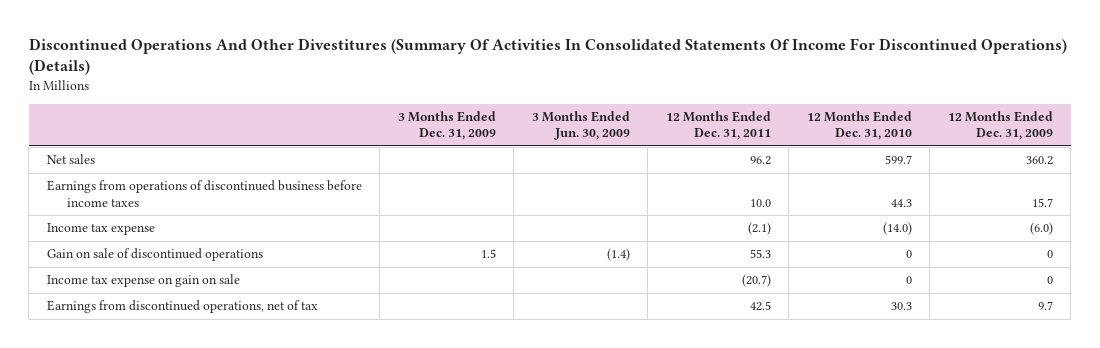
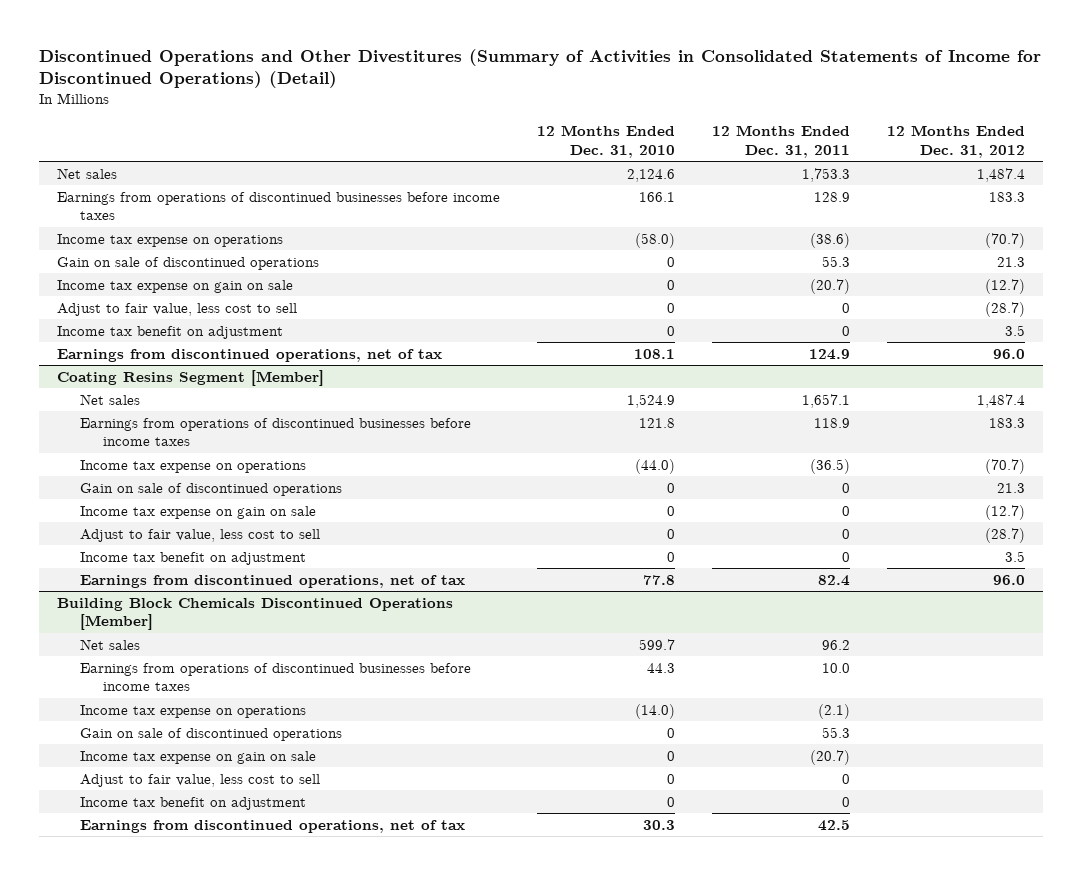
[28,37,1067,76] Discontinued Operations And Other Divestitures (Summary Of Activities In Consolidated Statements Of Income For Discontinued Operations) (Details) -> [38,48,1041,89] Discontinued Operations and Other Divestitures (Summary of Activities in Consolidated Statements of Income for Discontinued Operations) (Detail)
[397,110,496,141] 3 Months Ended Dec. 31, 2009 -> none
[531,110,630,141] 3 Months Ended Jun. 30, 2009 -> none
[947,110,1053,141] 12 Months Ended Dec. 31, 2009 -> none
none -> [886,124,1025,158] 12 Months Ended Dec. 31, 2012
none -> [56,167,117,179] Net sales
none -> [56,191,500,221] Earnings from operations of discontinued businesses before income taxes
none -> [56,233,283,247] Income tax expense on operations
none -> [56,256,319,270] Gain on sale of discontinued operations
none -> [56,279,293,293] Income tax expense on gain on sale
none -> [56,302,297,316] Adjust to fair value, less cost to sell
none -> [56,325,283,339] Income tax benefit on adjustment
none -> [56,348,442,362] Earnings from discontinued operations, net of tax
none -> [56,369,324,386] Coating Resins Segment [Member]
none -> [79,393,140,405] Net sales
none -> [79,417,471,447] Earnings from operations of discontinued businesses before income taxes
none -> [79,459,306,473] Income tax expense on operations
none -> [79,482,342,496] Gain on sale of discontinued operations
none -> [79,505,316,519] Income tax expense on gain on sale
none -> [79,528,320,542] Adjust to fair value, less cost to sell
none -> [79,551,306,565] Income tax benefit on adjustment
none -> [79,574,465,588] Earnings from discontinued operations, net of tax
none -> [56,597,453,631] Building Block Chemicals Discontinued Operations [Member]
[46,180,362,207] Earnings from operations of discontinued business before income taxes -> [79,662,471,692] Earnings from operations of discontinued businesses before income taxes
[46,223,155,236] Income tax expense -> [79,704,306,718] Income tax expense on operations
none -> [79,773,320,787] Adjust to fair value, less cost to sell
none -> [79,796,306,810] Income tax benefit on adjustment

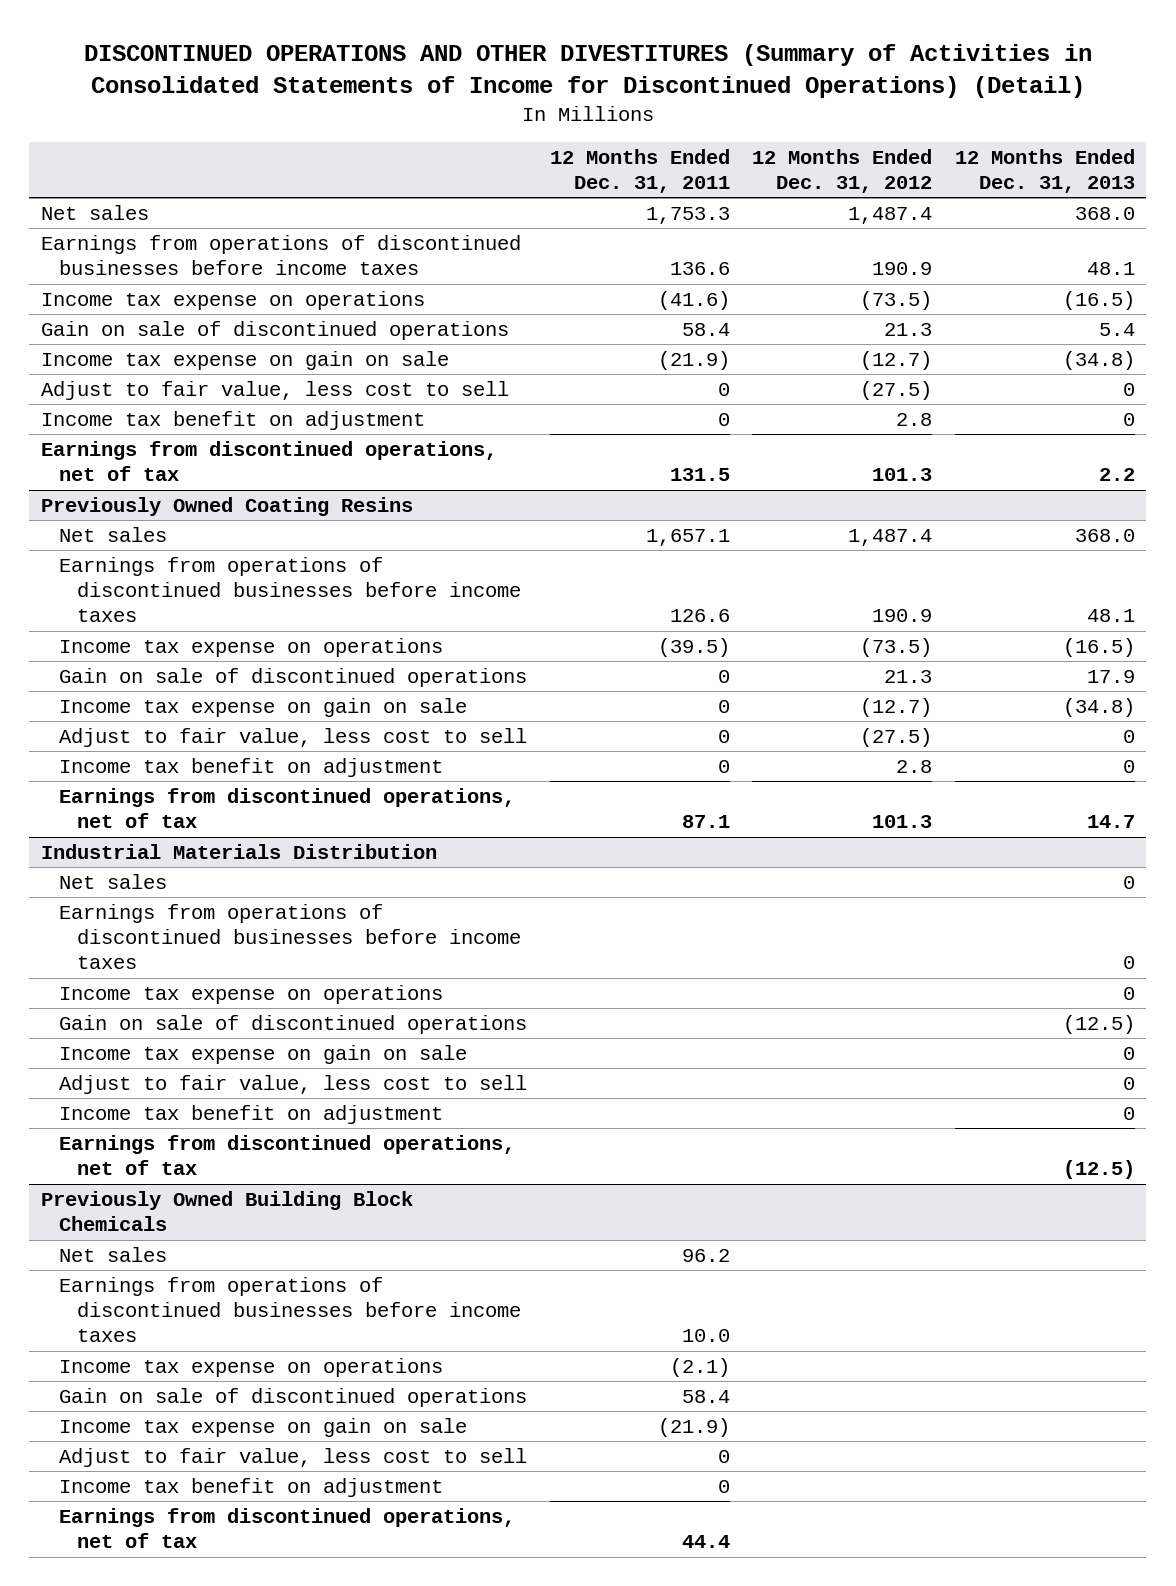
[38,48,1041,89] Discontinued Operations and Other Divestitures (Summary of Activities in Consolidated Statements of Income for Discontinued Operations) (Detail) -> [83,44,1092,99] DISCONTINUED OPERATIONS AND OTHER DIVESTITURES (Summary of Activities in Consolidated Statements of Income for Discontinued Operations) (Detail)
[536,124,675,158] 12 Months Ended Dec. 31, 2010 -> none
none -> [955,148,1136,194] 12 Months Ended Dec. 31, 2013
[56,369,324,386] Coating Resins Segment [Member] -> none
[813,191,850,202] 128.9 -> [669,262,730,276] 136.6
[988,191,1025,202] 183.3 -> [872,262,933,276] 190.9
[809,232,850,248] (38.6) -> [657,290,730,310] (41.6)
[984,232,1025,248] (70.7) -> [860,290,933,310] (73.5)
[821,255,850,267] 55.3 -> [681,322,730,336] 58.4
[809,278,850,294] (20.7) -> [657,350,730,370] (21.9)
[984,301,1025,317] (28.7) -> [860,380,933,400] (27.5)
[1004,324,1025,336] 3.5 -> [896,412,933,426] 2.8
[808,348,850,360] 124.9 -> [669,468,730,482] 131.5
[992,348,1025,359] 96.0 -> [872,468,933,482] 101.3
none -> [40,496,413,516] Previously Owned Coating Resins
[813,417,850,428] 118.9 -> [669,609,730,623] 126.6
[988,417,1025,428] 183.3 -> [872,609,933,623] 190.9
[809,458,850,474] (36.5) -> [657,637,730,657] (39.5)
[984,458,1025,474] (70.7) -> [860,637,933,657] (73.5)
[56,597,453,631] Building Block Chemicals Discontinued Operations [Member] -> none
[984,527,1025,543] (28.7) -> [860,727,933,747] (27.5)
[1004,550,1025,562] 3.5 -> [896,759,933,773] 2.8
[817,574,850,586] 82.4 -> [681,815,730,829] 87.1
[992,574,1025,585] 96.0 -> [872,815,933,829] 101.3
none -> [40,843,437,859] Industrial Materials Distribution
none -> [58,873,167,889] Net sales
none -> [58,903,522,970] Earnings from operations of discontinued businesses before income taxes
none -> [58,984,443,1004] Income tax expense on operations
none -> [58,1014,527,1034] Gain on sale of discontinued operations
none -> [58,1044,467,1064] Income tax expense on gain on sale
none -> [58,1074,527,1094] Adjust to fair value, less cost to sell
none -> [58,1104,443,1124] Income tax benefit on adjustment
none -> [58,1134,515,1176] Earnings from discontinued operations, net of tax
none -> [40,1190,413,1232] Previously Owned Building Block Chemicals
[821,726,850,738] 55.3 -> [681,1389,730,1403] 58.4
[809,749,850,765] (20.7) -> [657,1417,730,1437] (21.9)
[817,819,850,831] 42.5 -> [681,1535,730,1549] 44.4

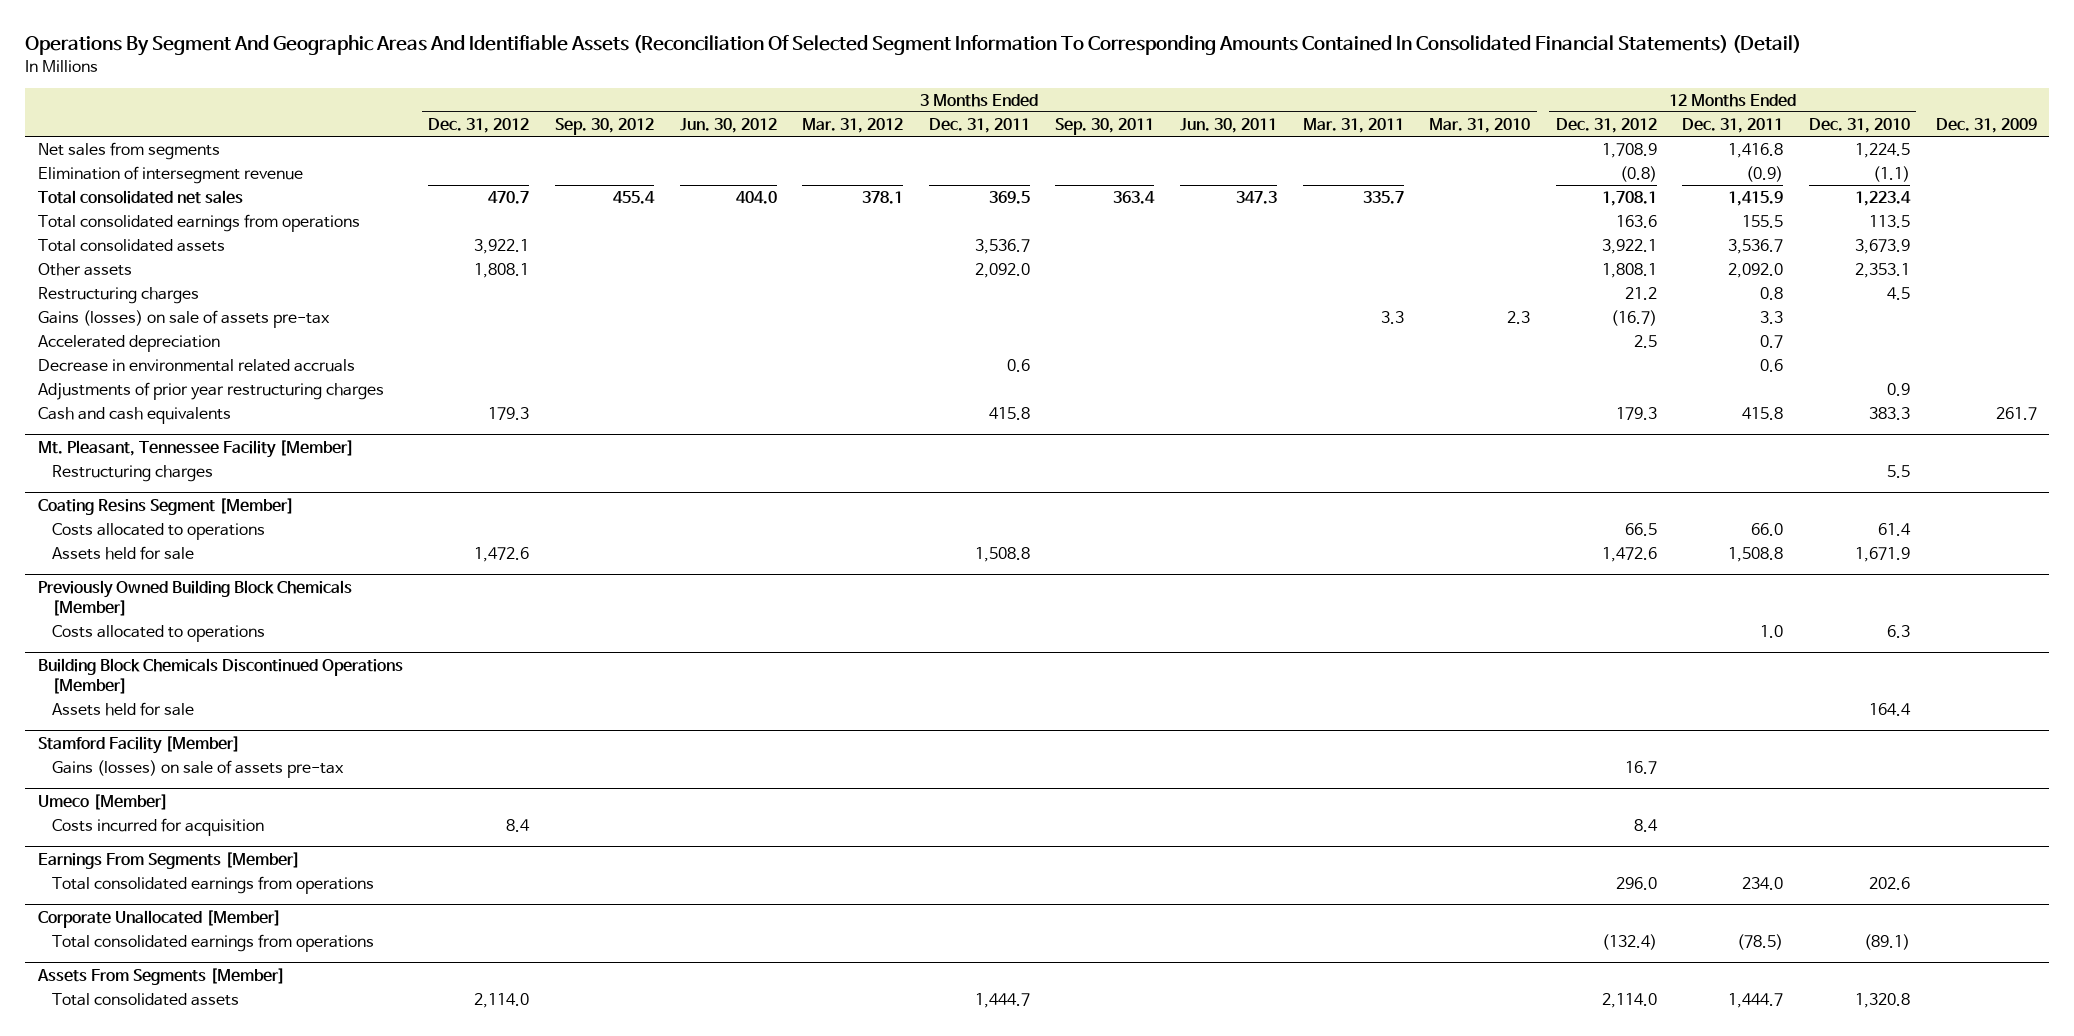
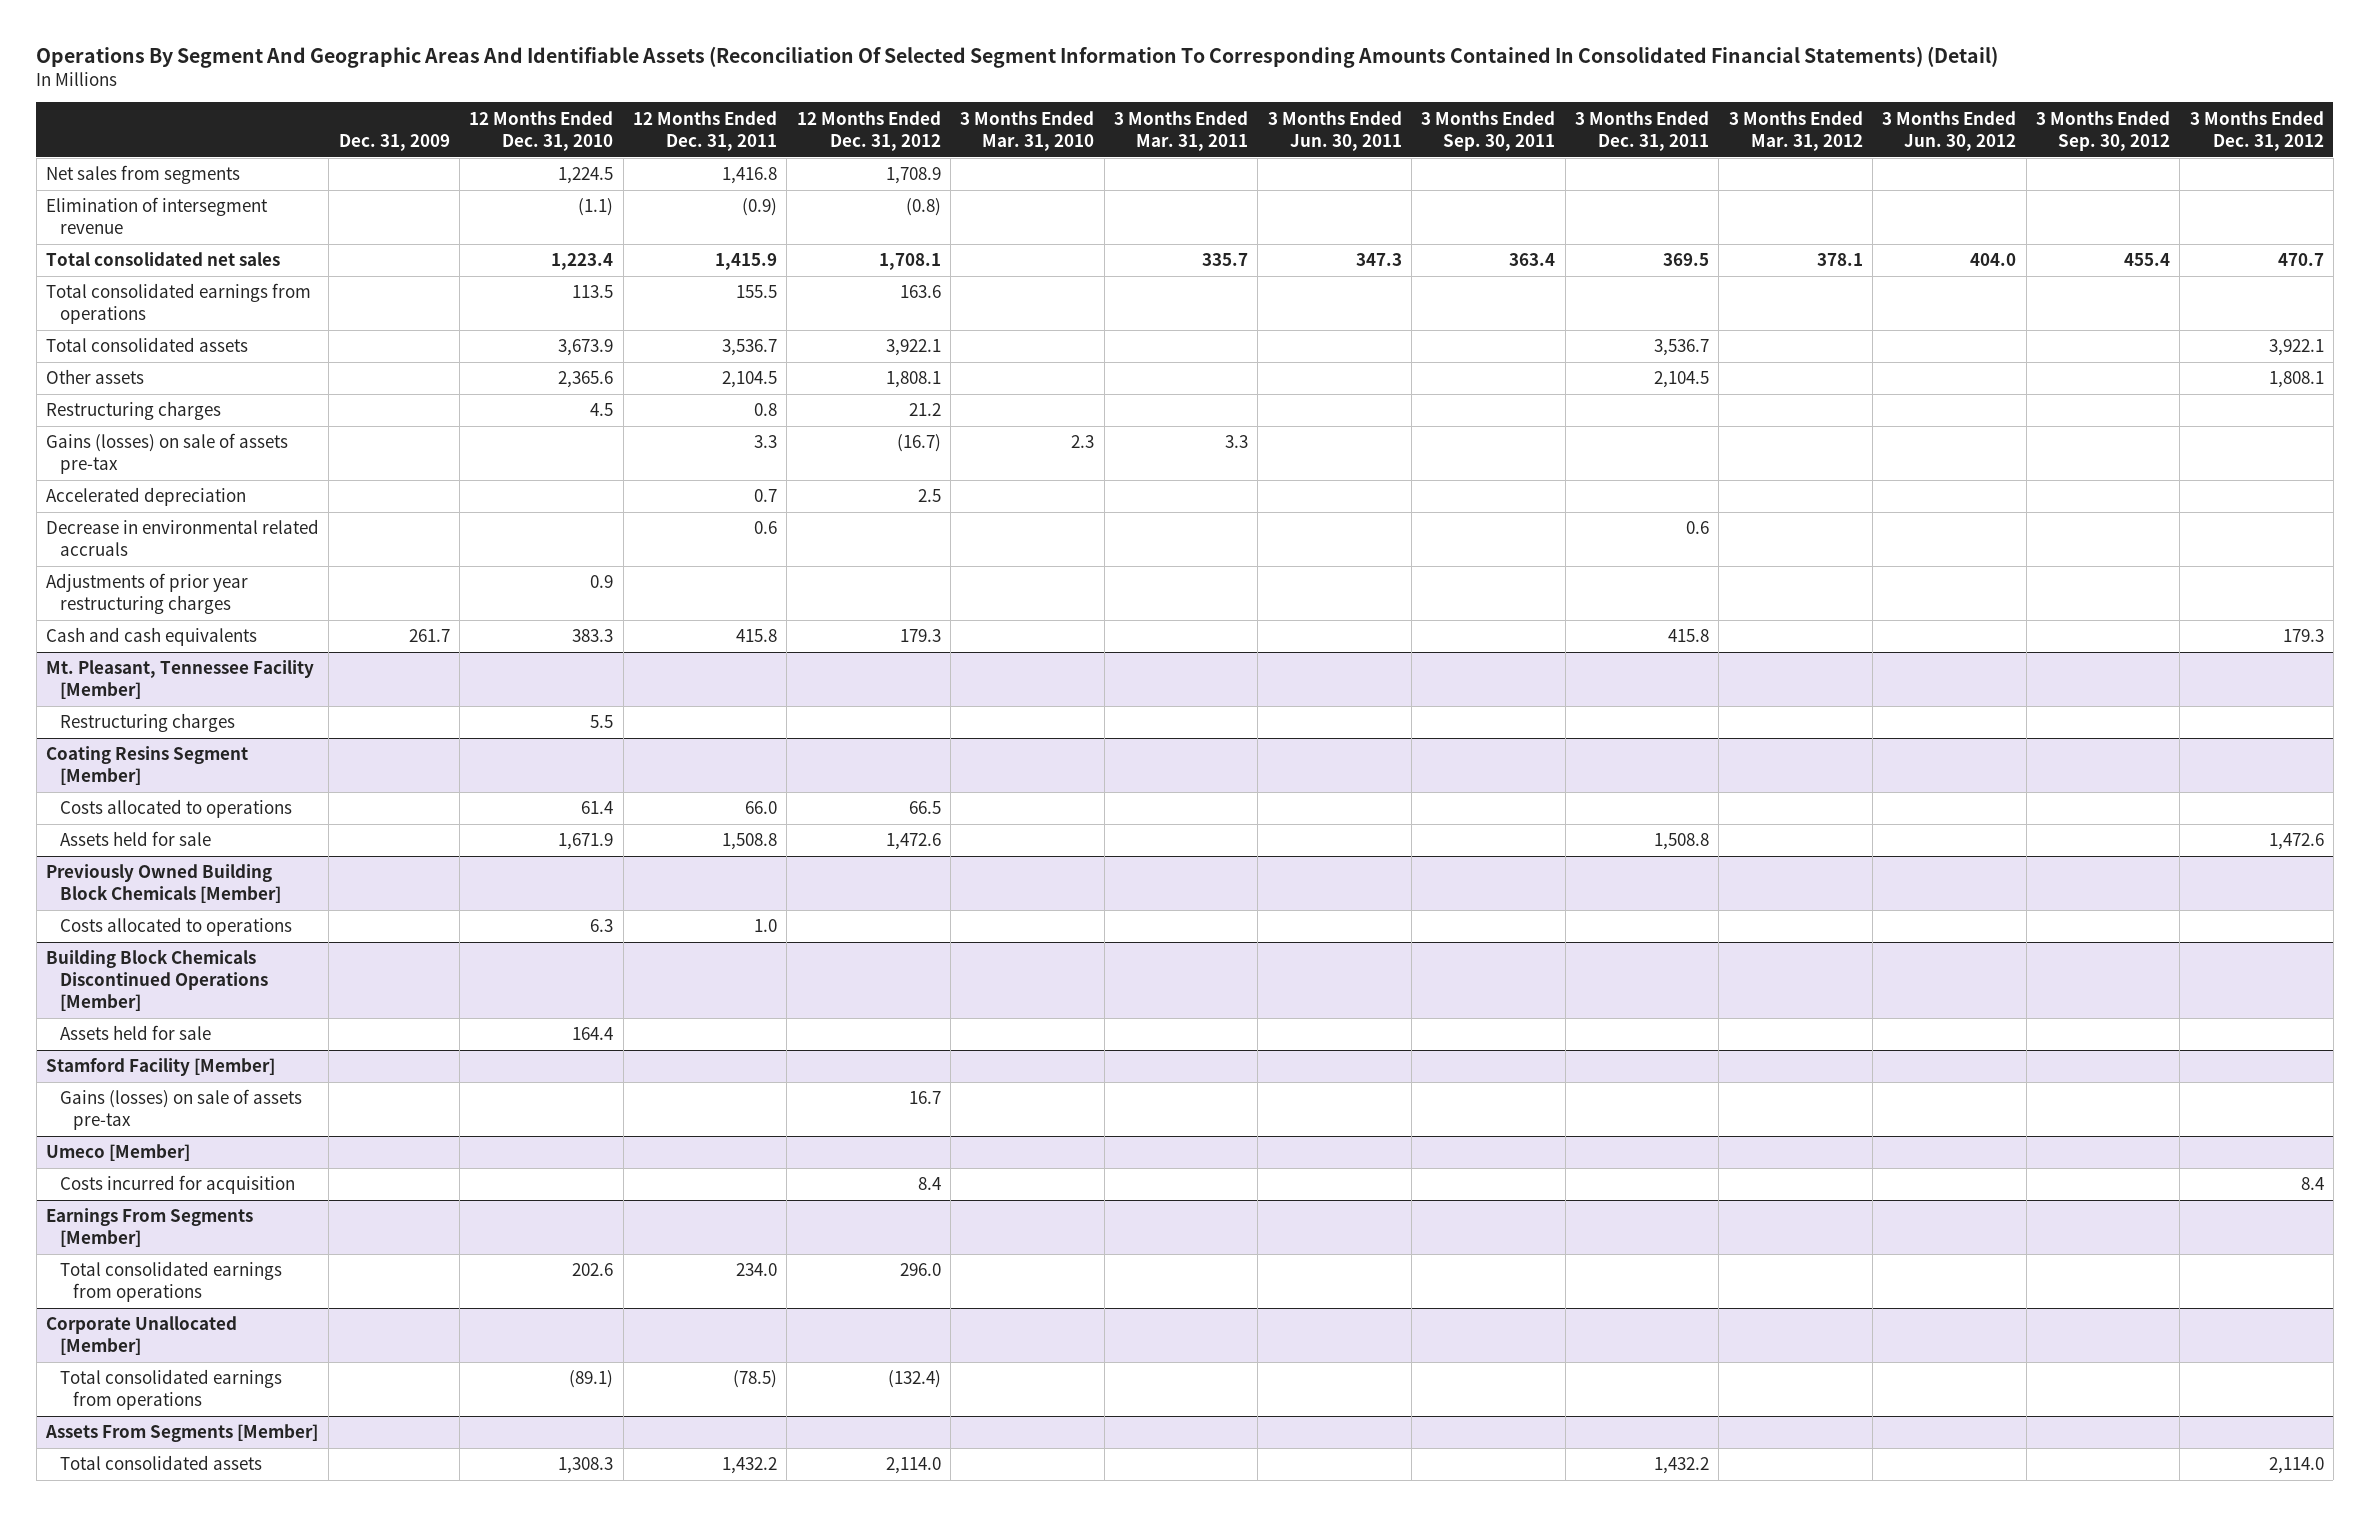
[974,262,1030,278] 2,092.0 -> [1653,371,1709,389] 2,104.5
[1728,262,1784,278] 2,092.0 -> [722,371,778,389] 2,104.5
[1854,262,1910,278] 2,353.1 -> [558,371,614,389] 2,365.6
[974,992,1030,1008] 1,444.7 -> [1653,1457,1709,1475] 1,432.2
[1728,992,1784,1008] 1,444.7 -> [722,1457,778,1475] 1,432.2
[1854,992,1910,1008] 1,320.8 -> [558,1457,614,1475] 1,308.3

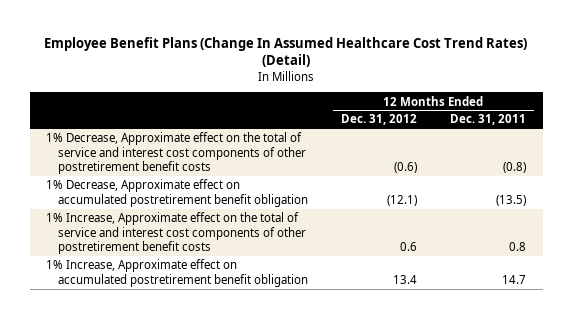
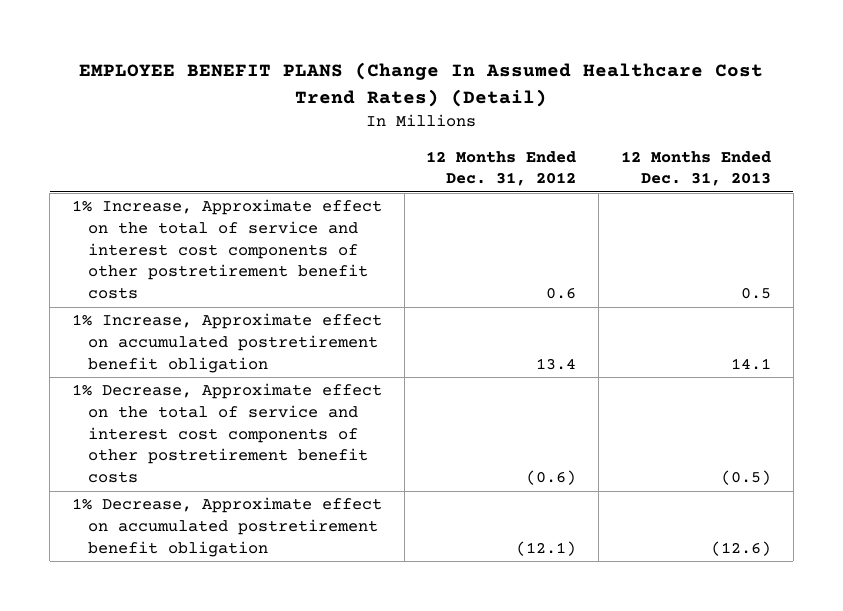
[44,36,528,68] Employee Benefit Plans (Change In Assumed Healthcare Cost Trend Rates) (Detail) -> [79,62,764,108] EMPLOYEE BENEFIT PLANS (Change In Assumed Healthcare Cost Trend Rates) (Detail)
[450,114,527,126] Dec. 31, 2011 -> none
none -> [620,150,771,187] 12 Months Ended Dec. 31, 2013
[46,132,306,175] 1% Decrease, Approximate effect on the total of service and interest cost components of other postretirement benefit costs -> [72,383,383,484] 1% Decrease, Approximate effect on the total of service and interest cost components of other postretirement benefit costs
[46,179,308,207] 1% Decrease, Approximate effect on accumulated postretirement benefit obligation -> [72,497,383,557] 1% Decrease, Approximate effect on accumulated postretirement benefit obligation

